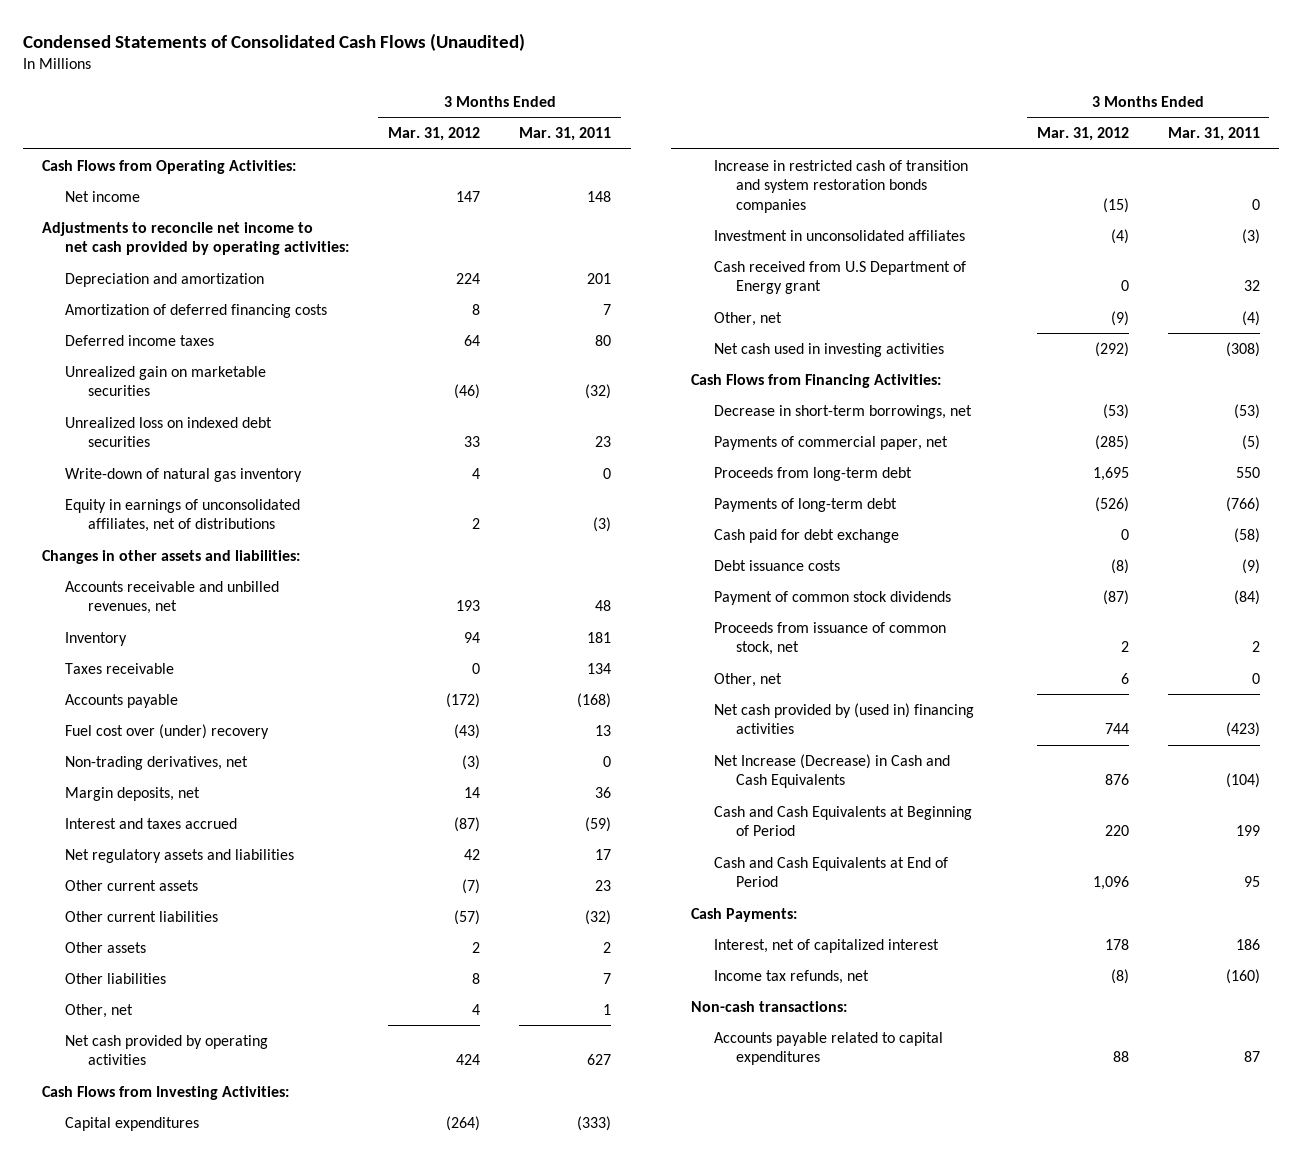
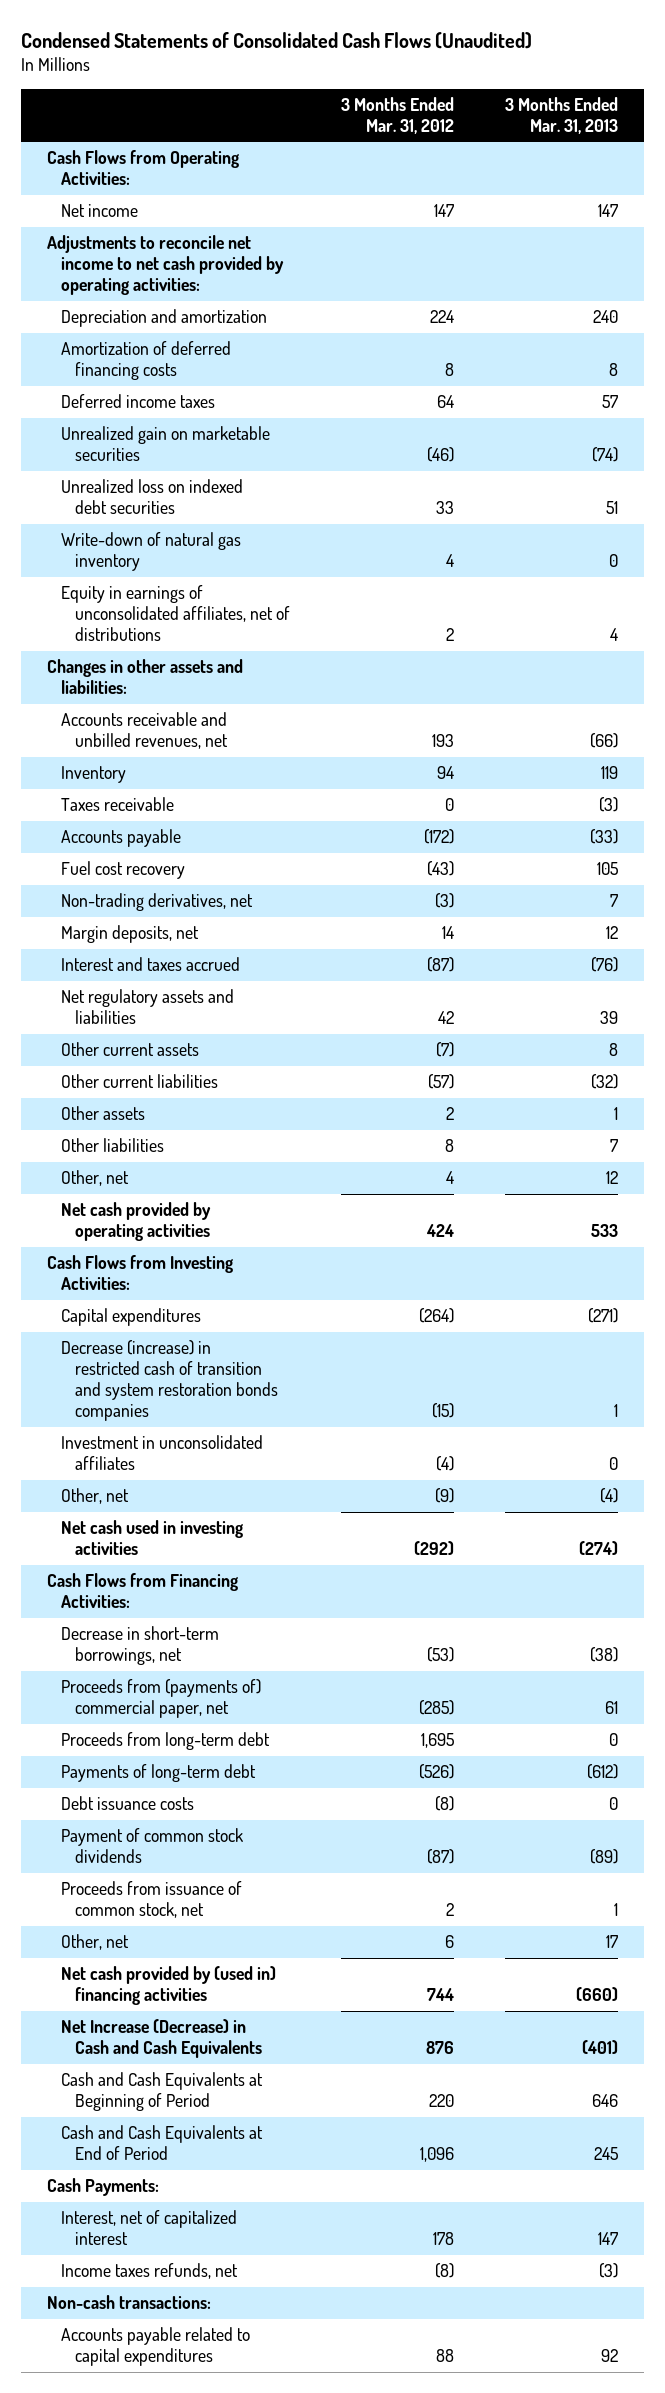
[519,127,612,142] Mar. 31, 2011 -> none
none -> [505,96,619,134] 3 Months Ended Mar. 31, 2013
[64,723,269,739] Fuel cost over (under) recovery -> [60,861,185,880] Fuel cost recovery
[713,159,968,213] Increase in restricted cash of transition and system restoration bonds companies -> [60,1340,279,1422] Decrease (increase) in restricted cash of transition and system restoration bonds companies
[713,260,966,295] Cash received from U.S Department of Energy grant -> none
[713,435,948,450] Payments of commercial paper, net -> [60,1679,261,1719] Proceeds from (payments of) commercial paper, net
[713,528,899,543] Cash paid for debt exchange -> none
[713,969,869,984] Income tax refunds, net -> [60,2263,238,2280] Income taxes refunds, net

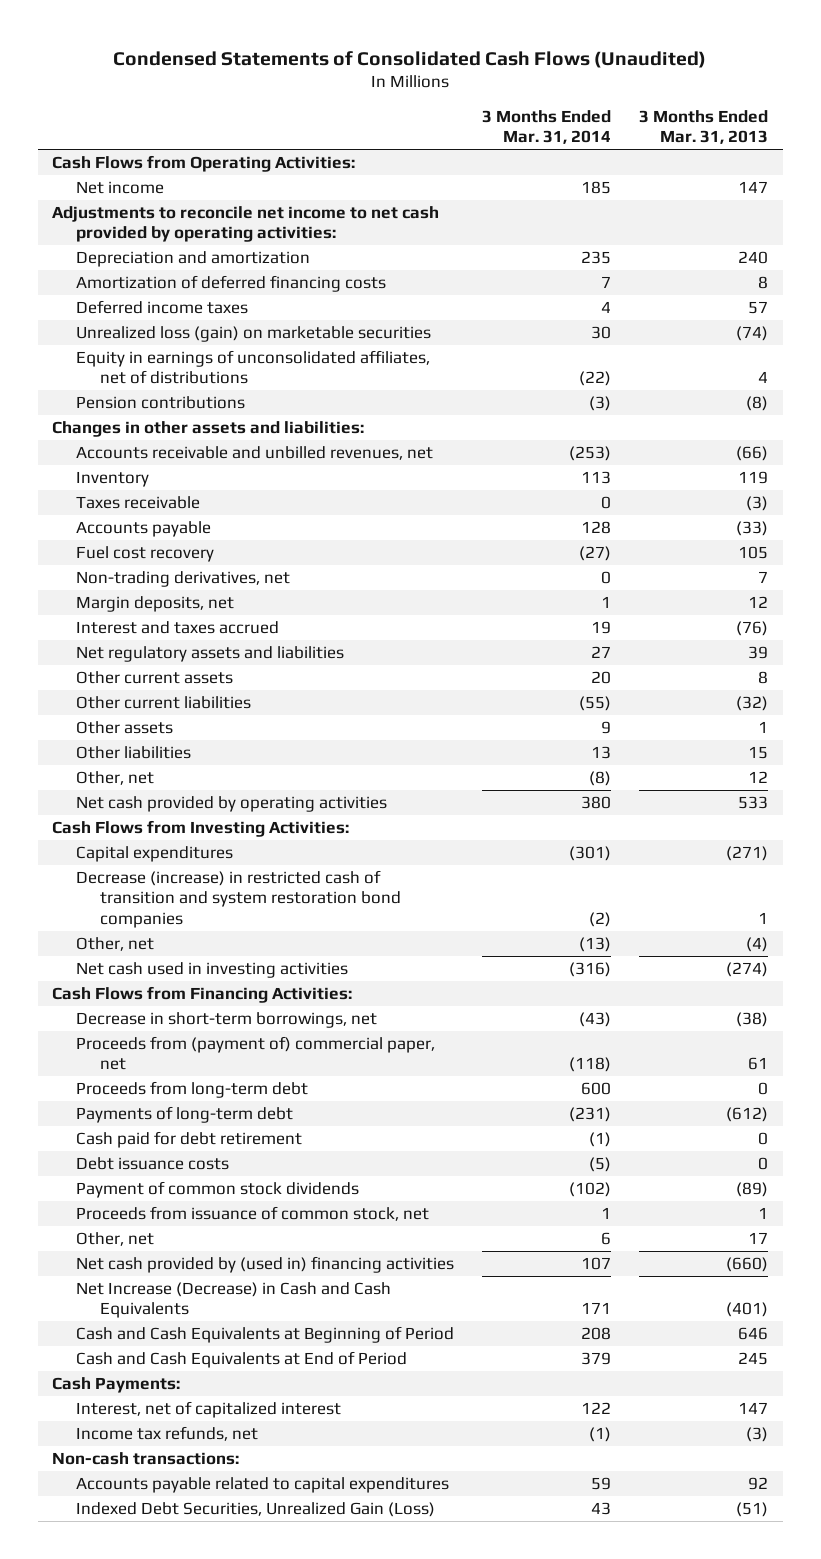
[341,96,455,134] 3 Months Ended Mar. 31, 2012 -> none
none -> [482,109,612,145] 3 Months Ended Mar. 31, 2014
[60,479,243,515] Unrealized loss on indexed debt securities -> none
[60,532,241,572] Write-down of natural gas inventory -> none
[60,426,270,462] Unrealized gain on marketable securities -> [76,325,432,342] Unrealized loss (gain) on marketable securities
none -> [76,395,246,409] Pension contributions
[610,1139,619,1153] 7 -> [748,745,769,759] 15
[60,1435,263,1471] Investment in unconsolidated affiliates -> none
[60,1340,279,1422] Decrease (increase) in restricted cash of transition and system restoration bonds companies -> [76,869,402,928] Decrease (increase) in restricted cash of transition and system restoration bond companies
[60,1679,261,1719] Proceeds from (payments of) commercial paper, net -> [76,1035,436,1071] Proceeds from (payment of) commercial paper, net
none -> [76,1130,303,1148] Cash paid for debt retirement
[60,2263,238,2280] Income taxes refunds, net -> [76,1425,259,1441] Income tax refunds, net
none -> [76,1501,436,1517] Indexed Debt Securities, Unrealized Gain (Loss)

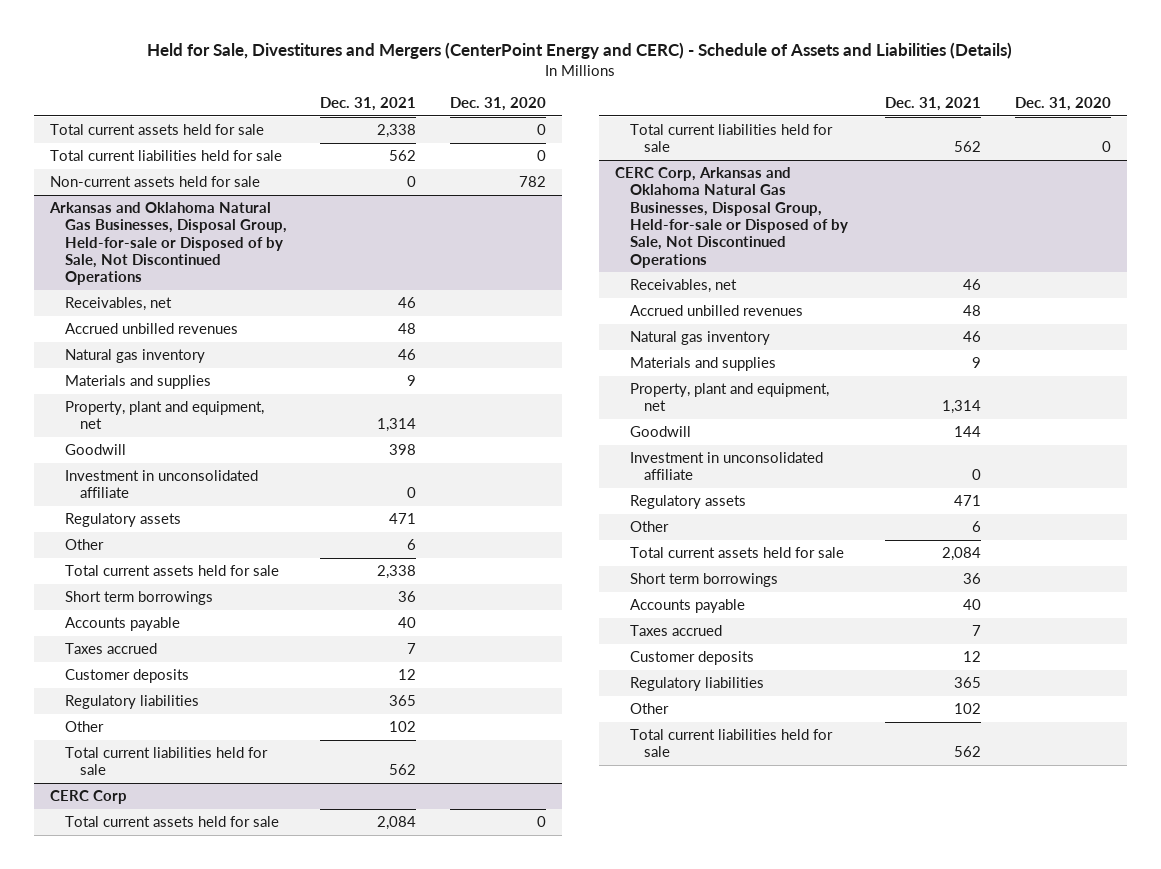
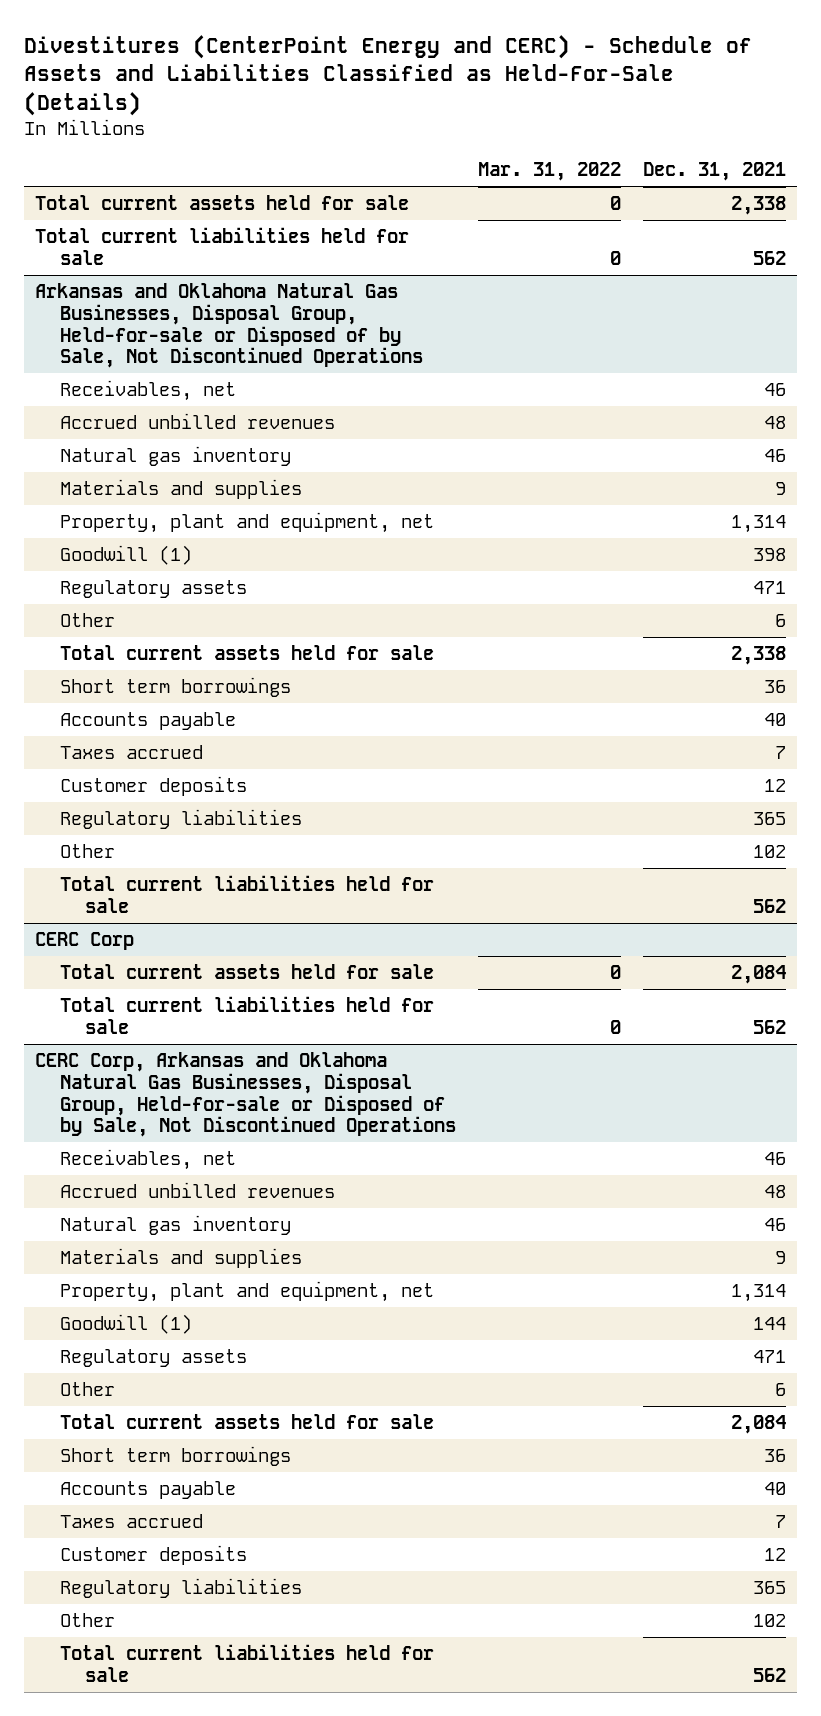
[147,42,1013,60] Held for Sale, Divestitures and Mergers (CenterPoint Energy and CERC) - Schedule of Assets and Liabilities (Details) -> [24,34,753,117] Divestitures (CenterPoint Energy and CERC) - Schedule of Assets and Liabilities Classified as Held-For-Sale (Details)
[449,97,546,112] Dec. 31, 2020 -> none
none -> [478,162,622,182] Mar. 31, 2022
[50,176,261,188] Non-current assets held for sale -> none
[64,470,258,499] Investment in unconsolidated affiliate -> none
[64,444,126,456] Goodwill -> [60,544,193,565] Goodwill (1)
[629,452,823,481] Investment in unconsolidated affiliate -> none
[629,426,691,438] Goodwill -> [60,1313,193,1334] Goodwill (1)

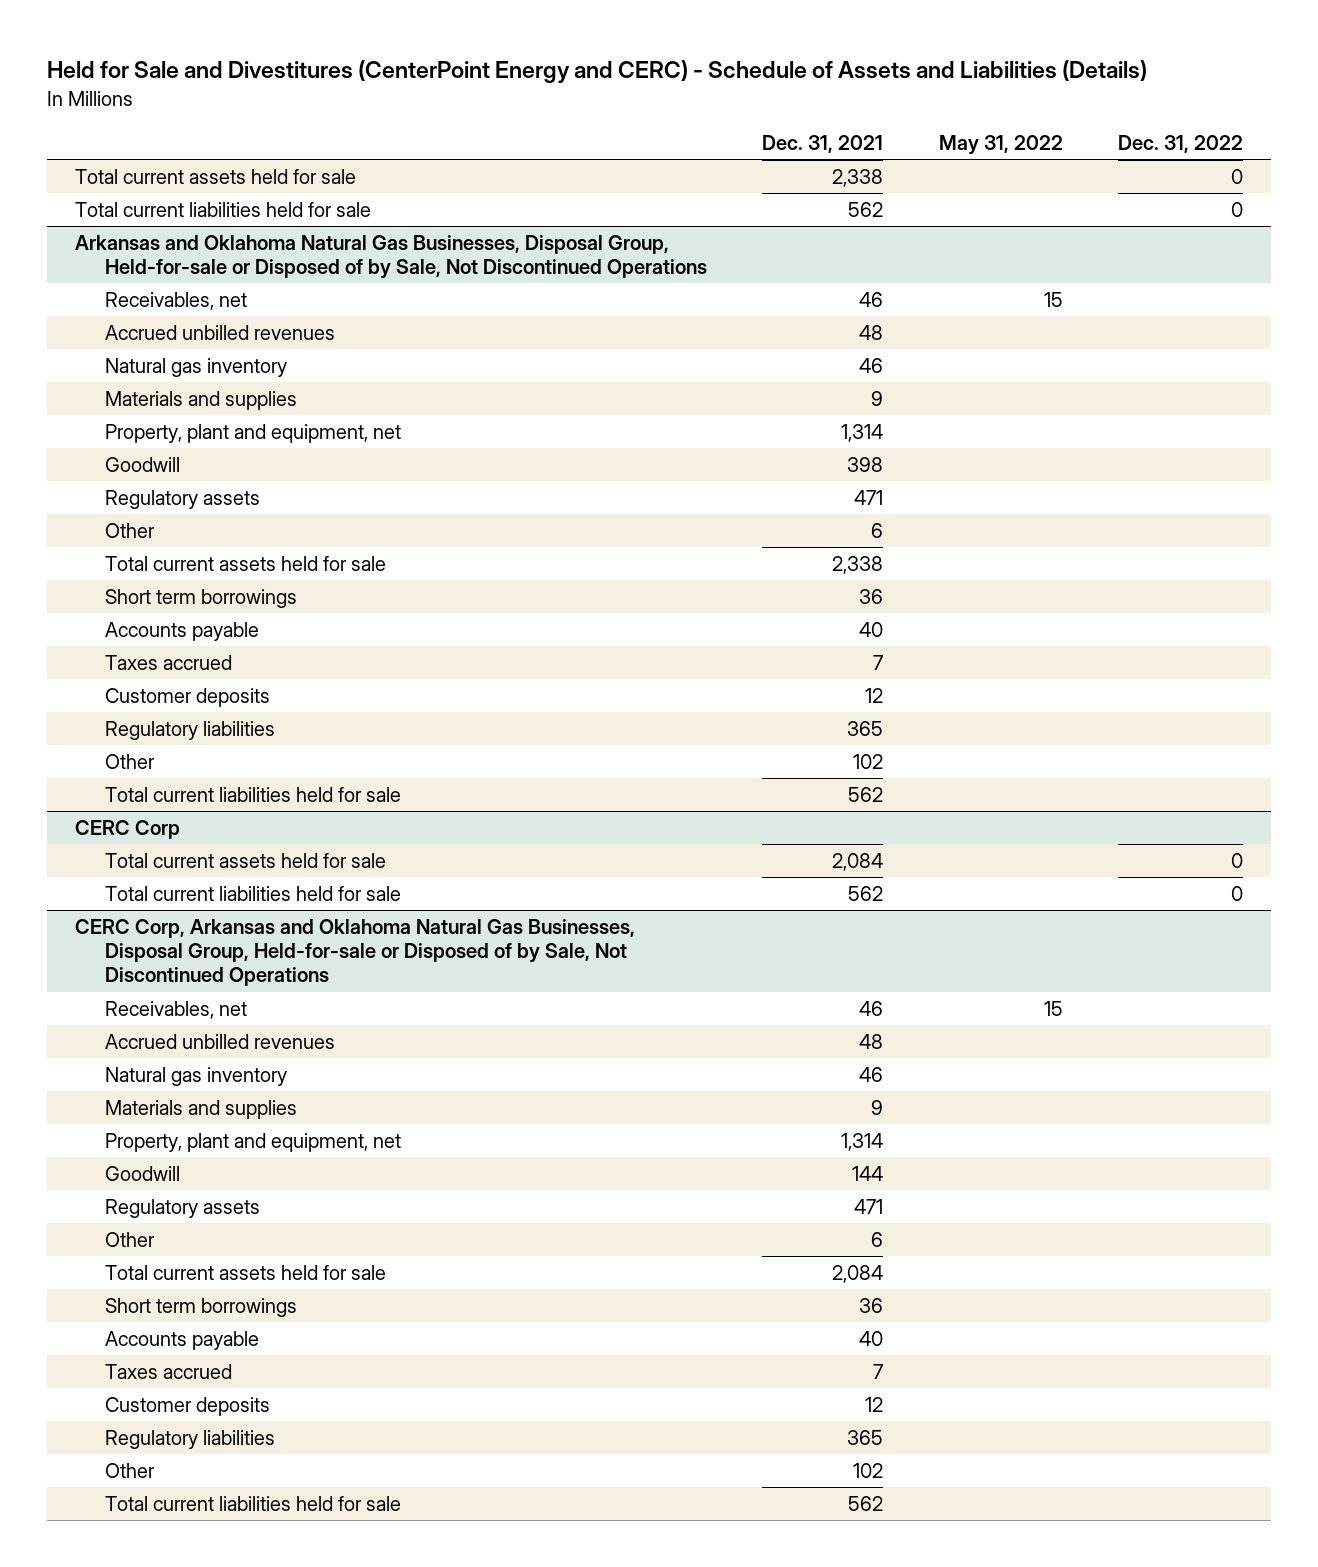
[24,34,753,117] Divestitures (CenterPoint Energy and CERC) - Schedule of Assets and Liabilities Classified as Held-For-Sale (Details) -> [47,60,1148,84] Held for Sale and Divestitures (CenterPoint Energy and CERC) - Schedule of Assets and Liabilities (Details)
[478,162,622,182] Mar. 31, 2022 -> none
none -> [938,134,1063,155] May 31, 2022
none -> [1118,134,1244,153] Dec. 31, 2022
[60,544,193,565] Goodwill (1) -> [104,456,180,472] Goodwill
[60,1313,193,1334] Goodwill (1) -> [104,1165,180,1181] Goodwill

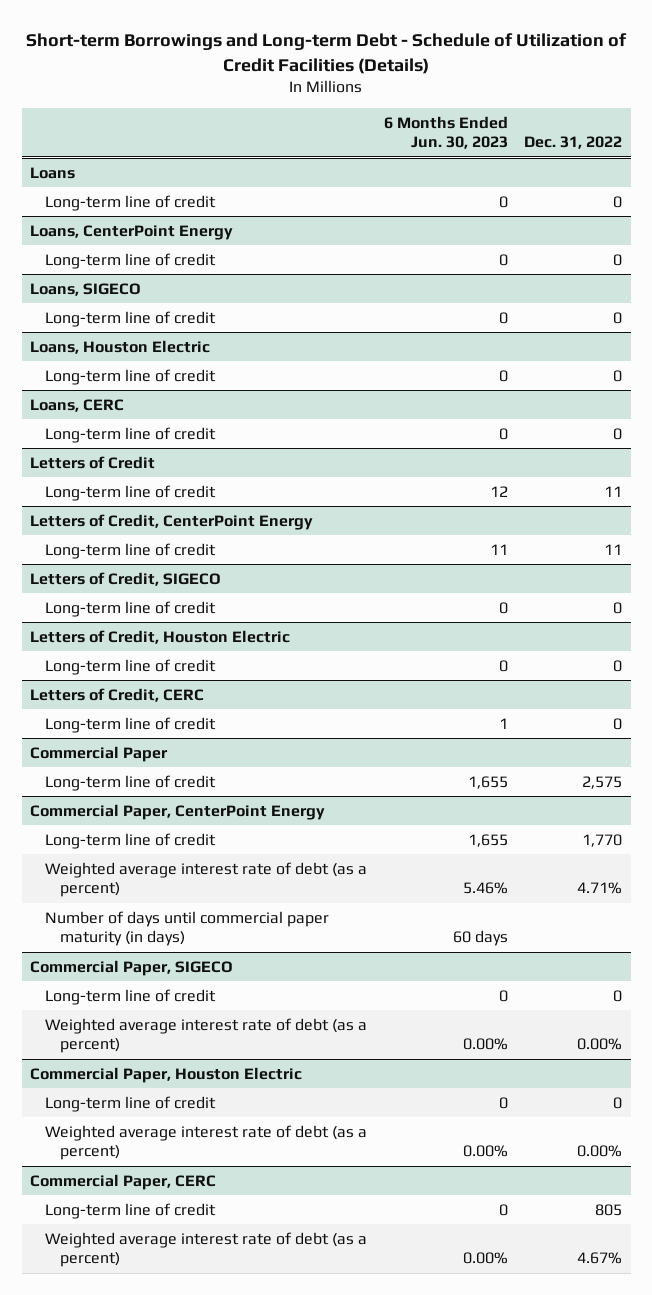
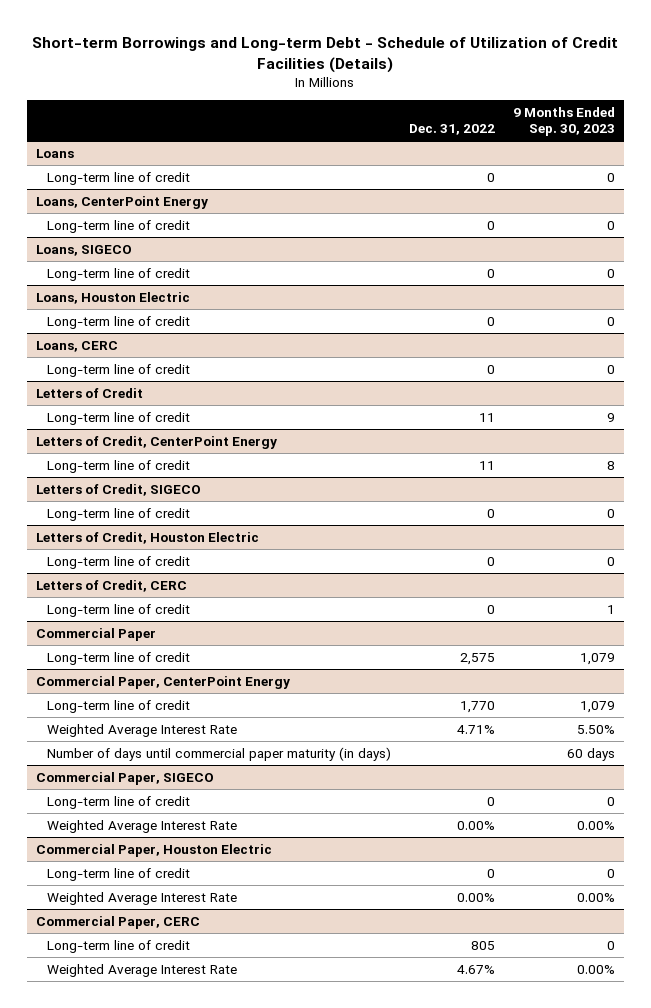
[383,115,508,150] 6 Months Ended Jun. 30, 2023 -> none
none -> [512,106,615,137] 9 Months Ended Sep. 30, 2023
[44,861,367,898] Weighted average interest rate of debt (as a percent) -> [47,723,238,737] Weighted Average Interest Rate
[44,1017,367,1054] Weighted average interest rate of debt (as a percent) -> [47,819,238,833] Weighted Average Interest Rate
[44,1124,367,1161] Weighted average interest rate of debt (as a percent) -> [47,891,238,905] Weighted Average Interest Rate
[44,1231,367,1268] Weighted average interest rate of debt (as a percent) -> [47,963,238,977] Weighted Average Interest Rate

